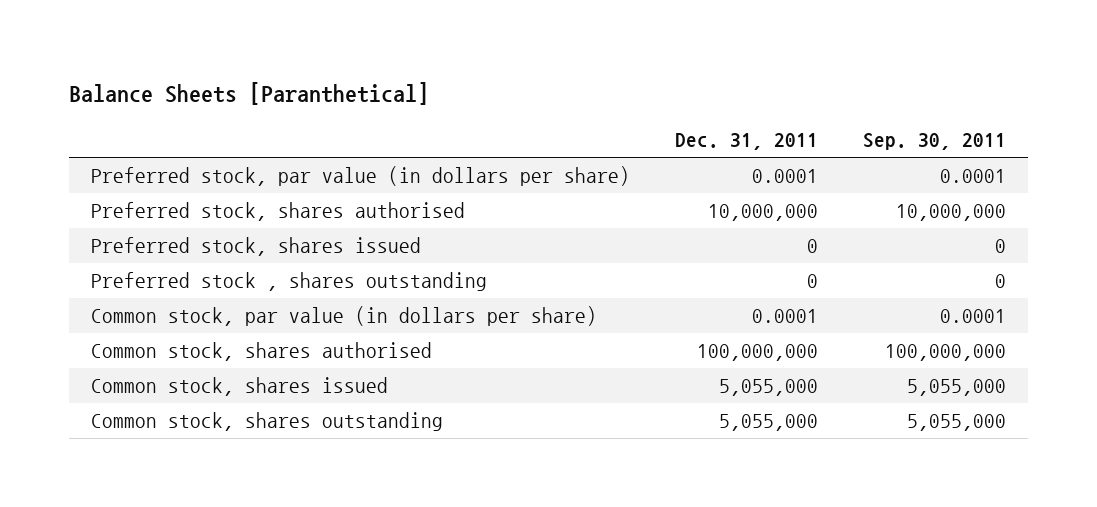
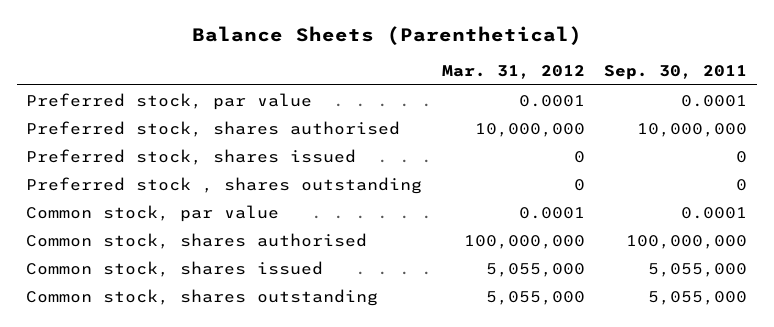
[69,82,430,106] Balance Sheets [Paranthetical] -> [191,25,582,45] Balance Sheets (Parenthetical)
[674,133,818,151] Dec. 31, 2011 -> none
none -> [441,64,585,79] Mar. 31, 2012
[91,166,631,187] Preferred stock, par value (in dollars per share) -> [26,92,313,110] Preferred stock, par value
[91,306,598,327] Common stock, par value (in dollars per share) -> [26,204,280,222] Common stock, par value

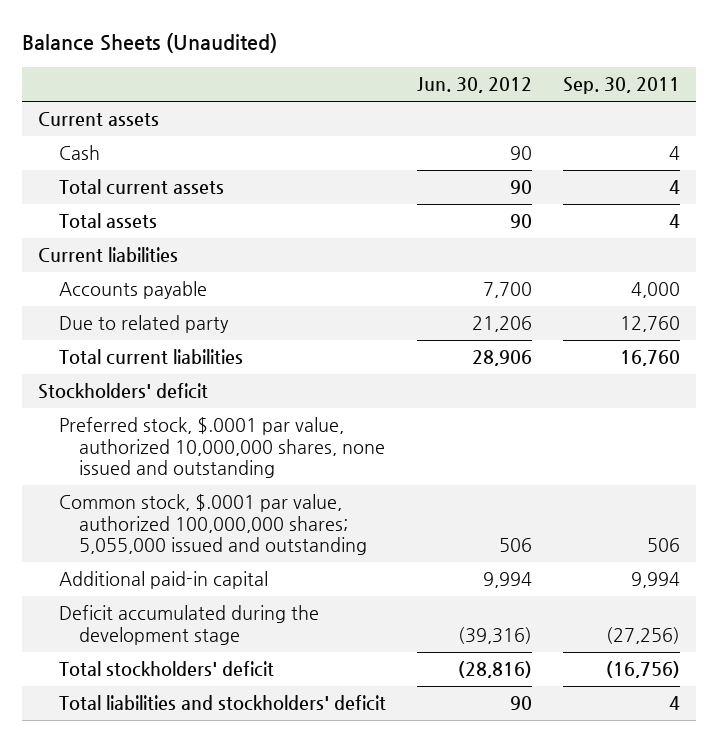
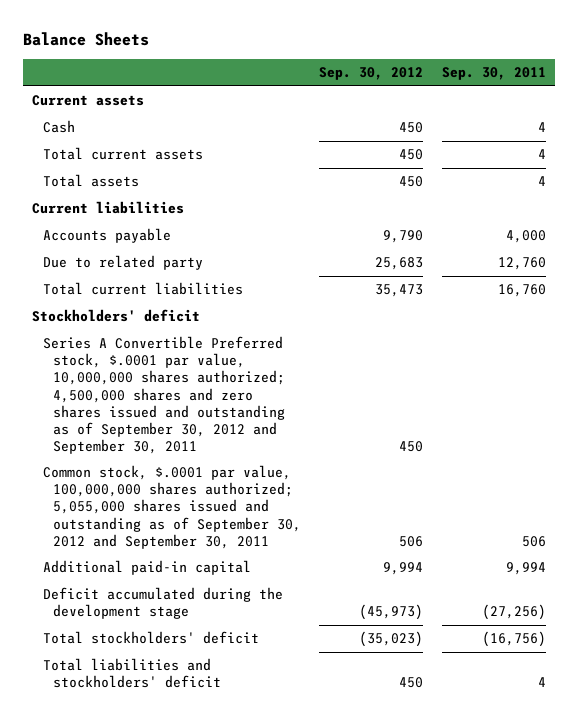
[22,33,278,54] Balance Sheets (Unaudited) -> [23,31,150,46] Balance Sheets
[416,77,532,94] Jun. 30, 2012 -> none
none -> [319,67,424,81] Sep. 30, 2012
[58,417,385,479] Preferred stock, $.0001 par value, authorized 10,000,000 shares, none issued and outstanding -> [42,336,285,454] Series A Convertible Preferred stock, $.0001 par value, 10,000,000 shares authorized; 4,500,000 shares and zero shares issued and outstanding as of September 30, 2012 and September 30, 2011
[58,494,367,556] Common stock, $.0001 par value, authorized 100,000,000 shares; 5,055,000 issued and outstanding -> [42,465,301,549] Common stock, $.0001 par value, 100,000,000 shares authorized; 5,055,000 shares issued and outstanding as of September 30, 2012 and September 30, 2011

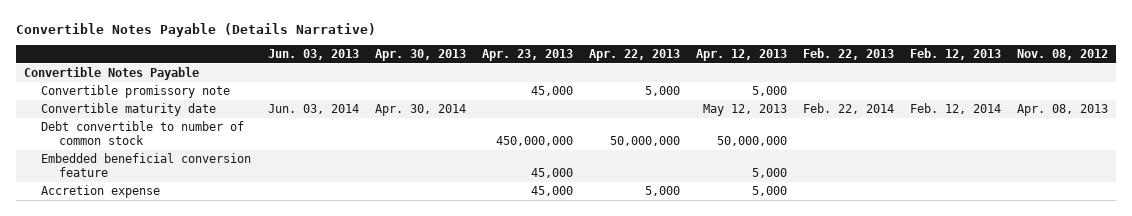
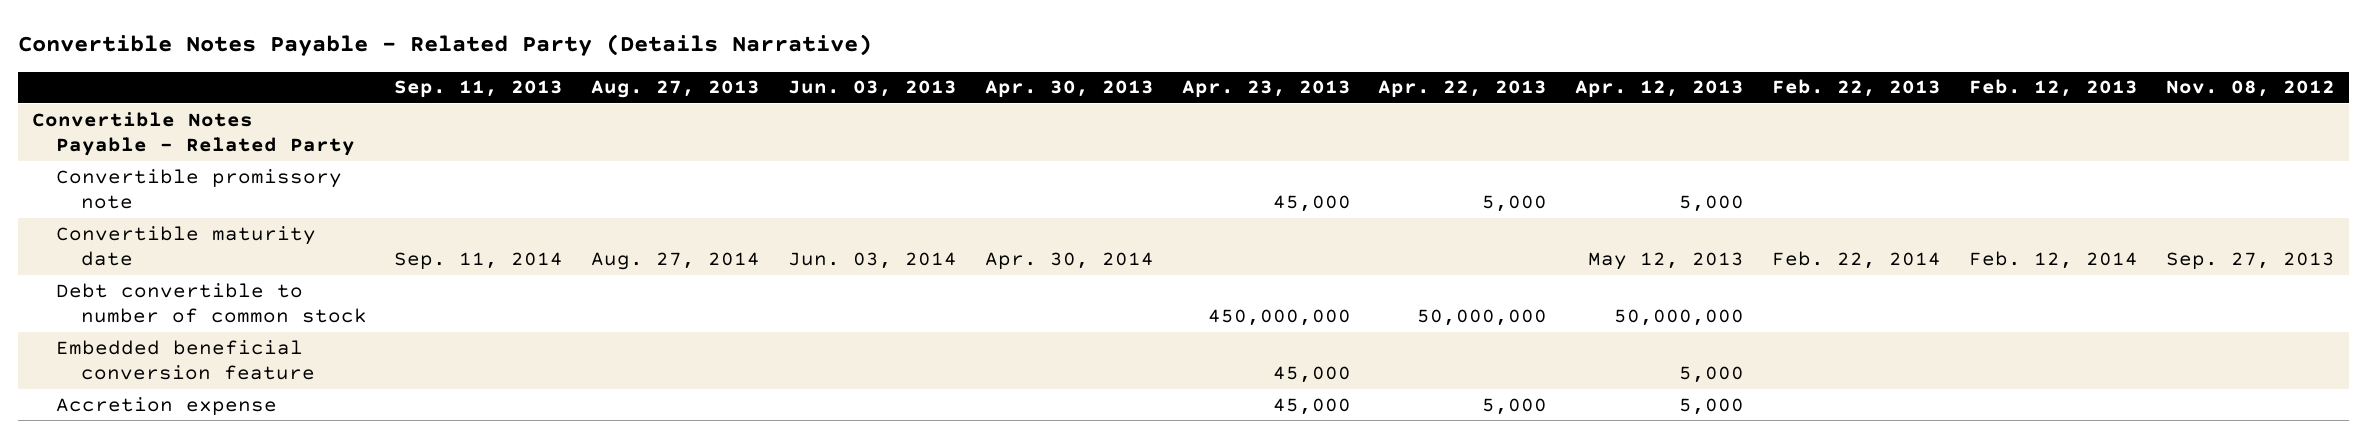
[16,22,377,37] Convertible Notes Payable (Details Narrative) -> [18,33,873,56] Convertible Notes Payable - Related Party (Details Narrative)
none -> [394,80,564,98] Sep. 11, 2013
none -> [591,80,761,99] Aug. 27, 2013
[24,67,200,81] Convertible Notes Payable -> [32,111,356,157] Convertible Notes Payable - Related Party
[1016,104,1108,117] Apr. 08, 2013 -> [2165,252,2335,271] Sep. 27, 2013

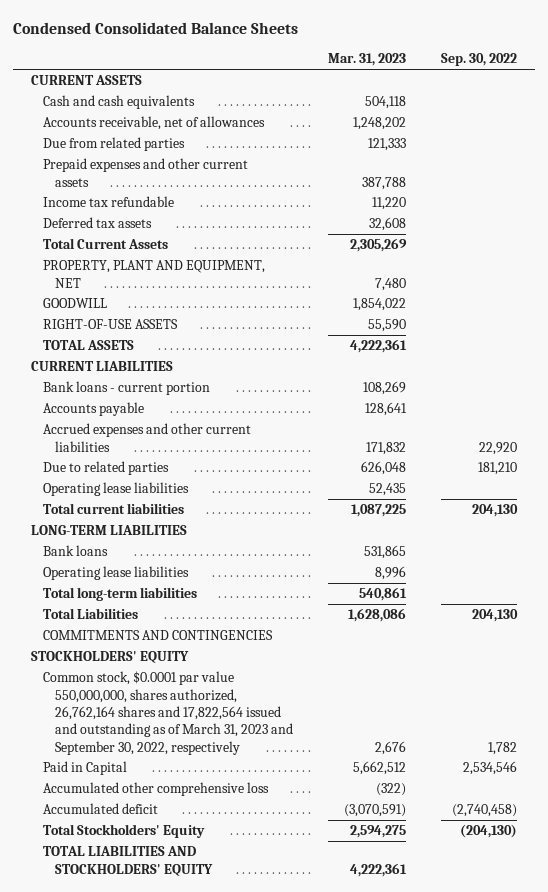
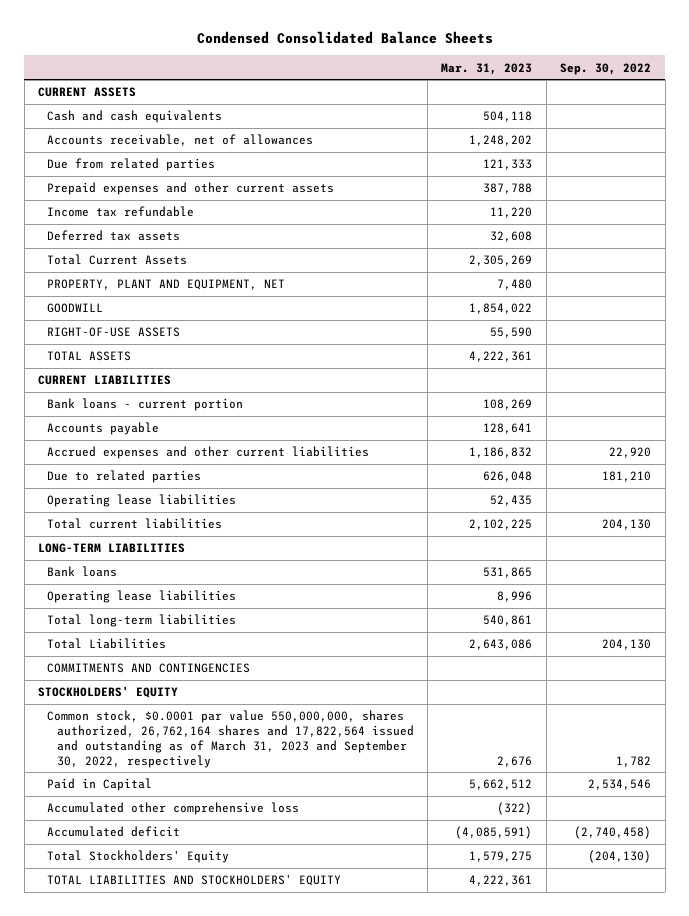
[366,441,407,455] 171,832 -> [469,447,533,459] 1,186,832
[351,504,407,518] 1,087,225 -> [469,519,533,531] 2,102,225
[348,608,407,623] 1,628,086 -> [469,639,533,651] 2,643,086
[344,804,407,818] (3,070,591) -> [455,826,533,840] (4,085,591)
[350,825,407,839] 2,594,275 -> [469,851,533,863] 1,579,275

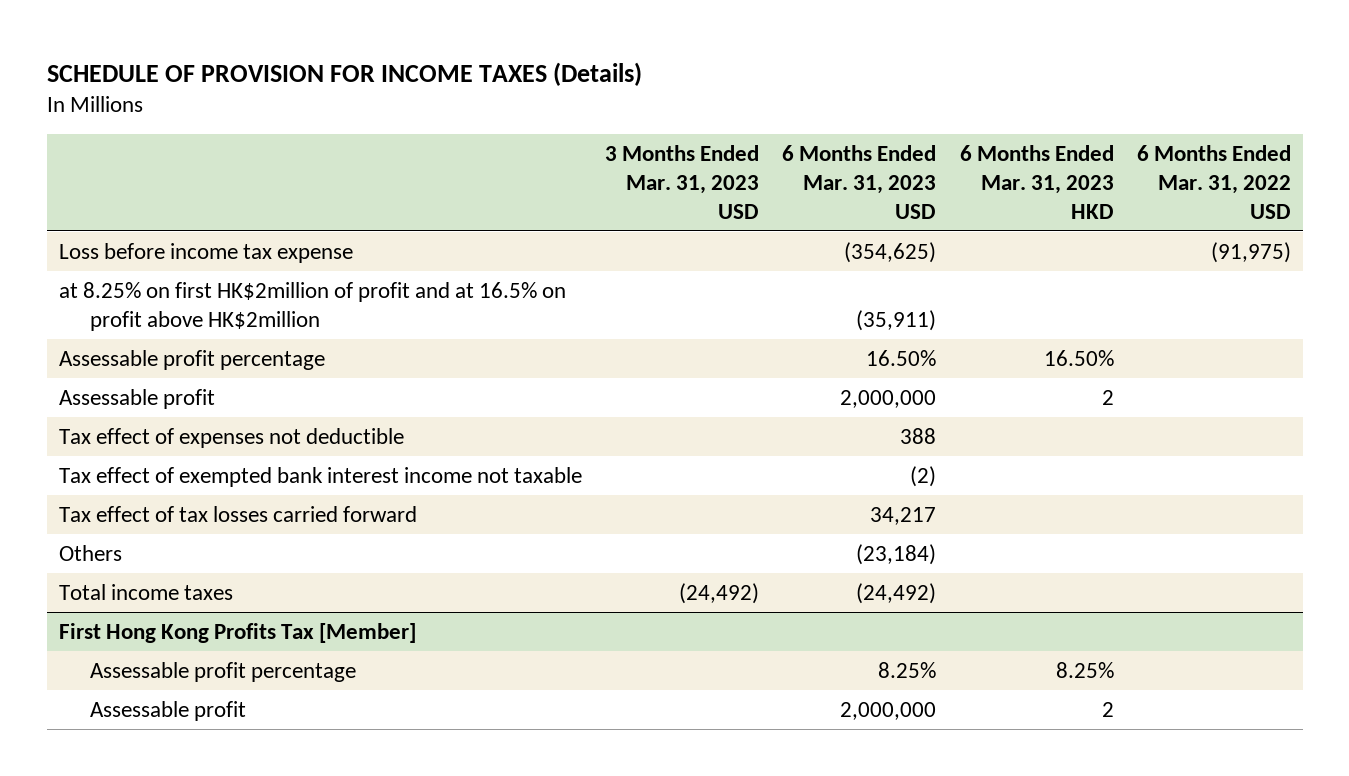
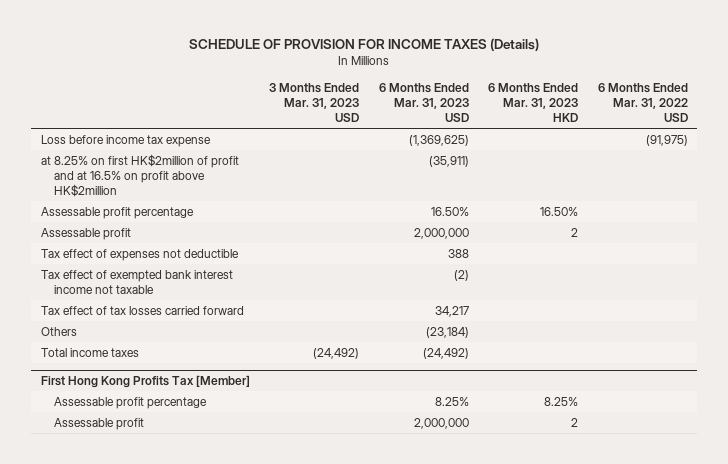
[844,241,937,263] (354,625) -> [408,134,469,146] (1,369,625)

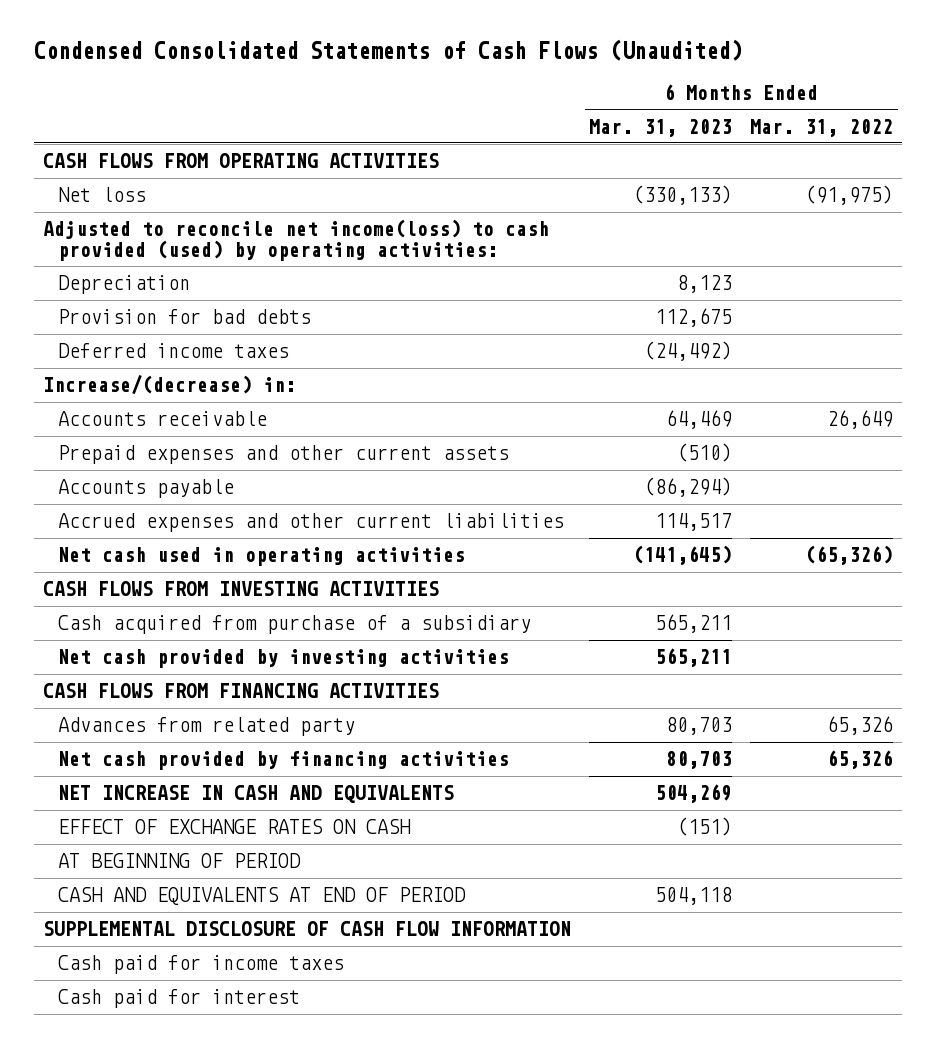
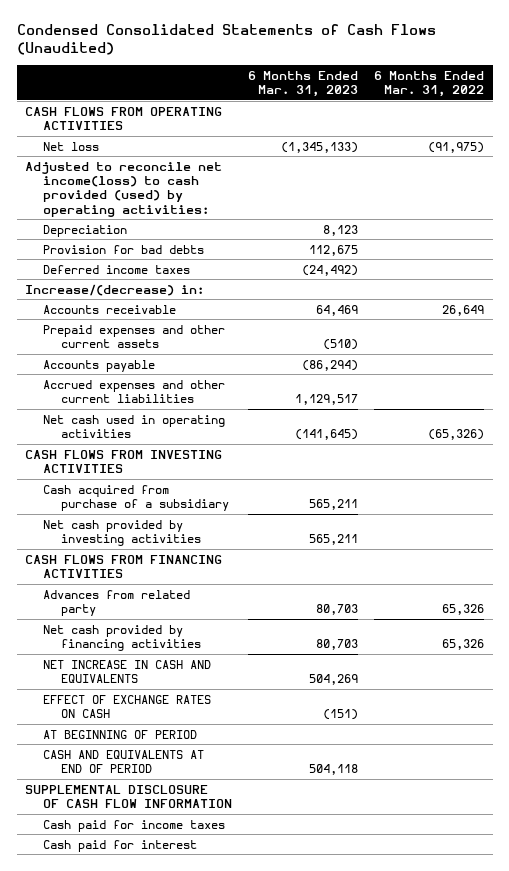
[633,185,733,206] (330,133) -> [281,141,359,153] (1,345,133)
[655,513,733,532] 114,517 -> [295,393,359,405] 1,129,517

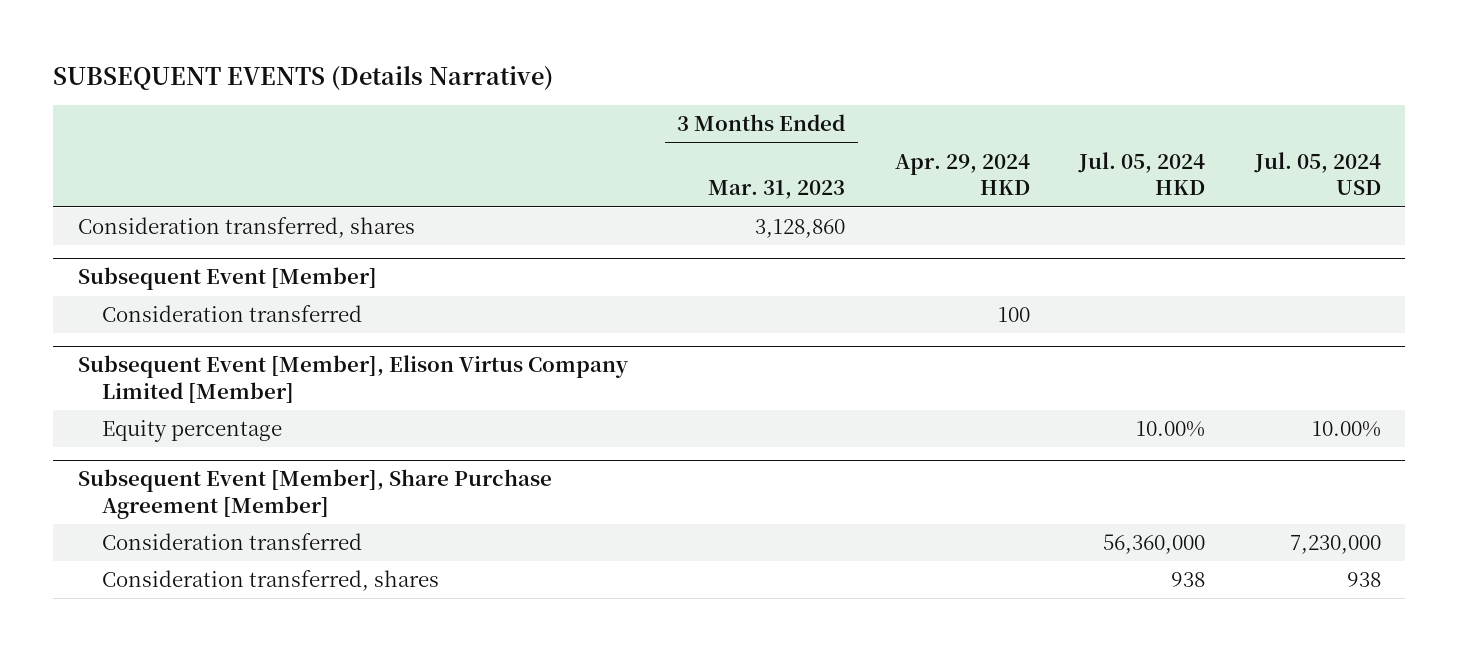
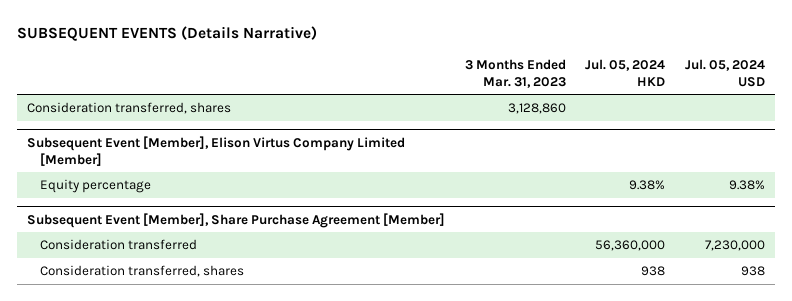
[894,153,1030,196] Apr. 29, 2024 HKD -> none
[77,267,377,291] Subsequent Event [Member] -> none
[101,305,362,323] Consideration transferred -> none
[1136,421,1206,438] 10.00% -> [629,180,666,191] 9.38%
[1311,421,1381,438] 10.00% -> [728,180,765,191] 9.38%

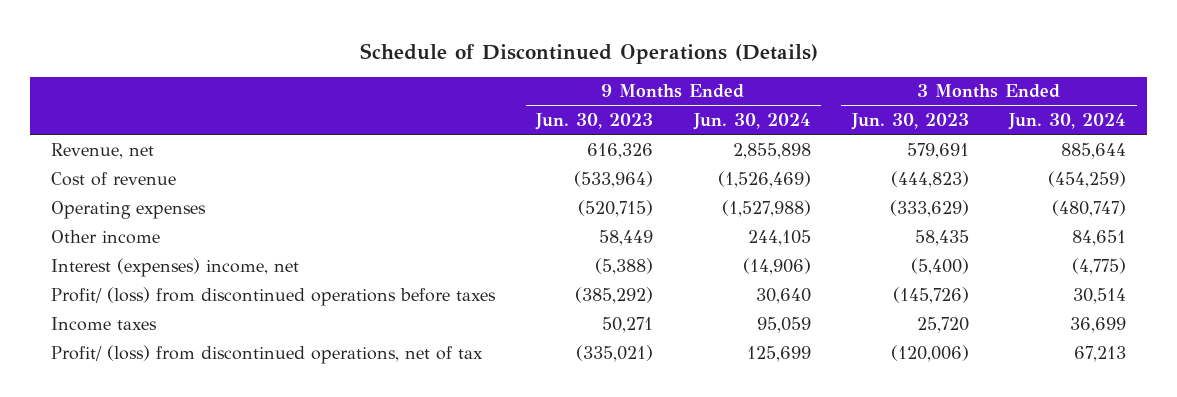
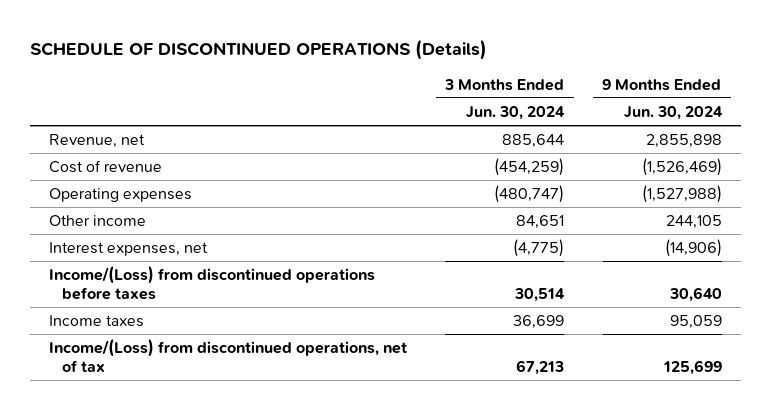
[359,42,818,64] Schedule of Discontinued Operations (Details) -> [30,38,488,60] SCHEDULE OF DISCONTINUED OPERATIONS (Details)
[534,113,653,131] Jun. 30, 2023 -> none
[850,113,969,131] Jun. 30, 2023 -> none
[50,257,299,277] Interest (expenses) income, net -> [49,242,209,257] Interest expenses, net
[50,286,496,306] Profit/ (loss) from discontinued operations before taxes -> [49,266,376,301] Income/(Loss) from discontinued operations before taxes
[50,344,483,364] Profit/ (loss) from discontinued operations, net of tax -> [49,339,408,373] Income/(Loss) from discontinued operations, net of tax

